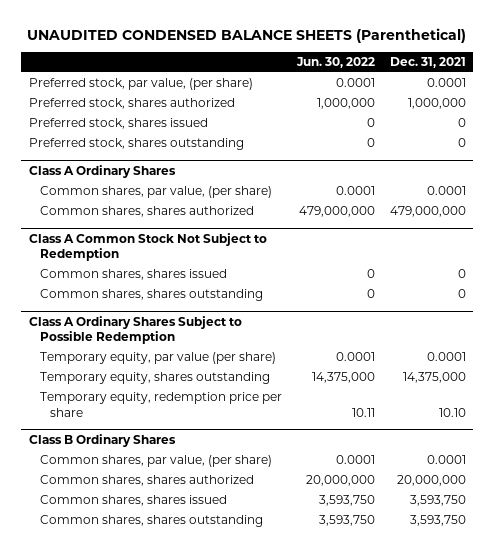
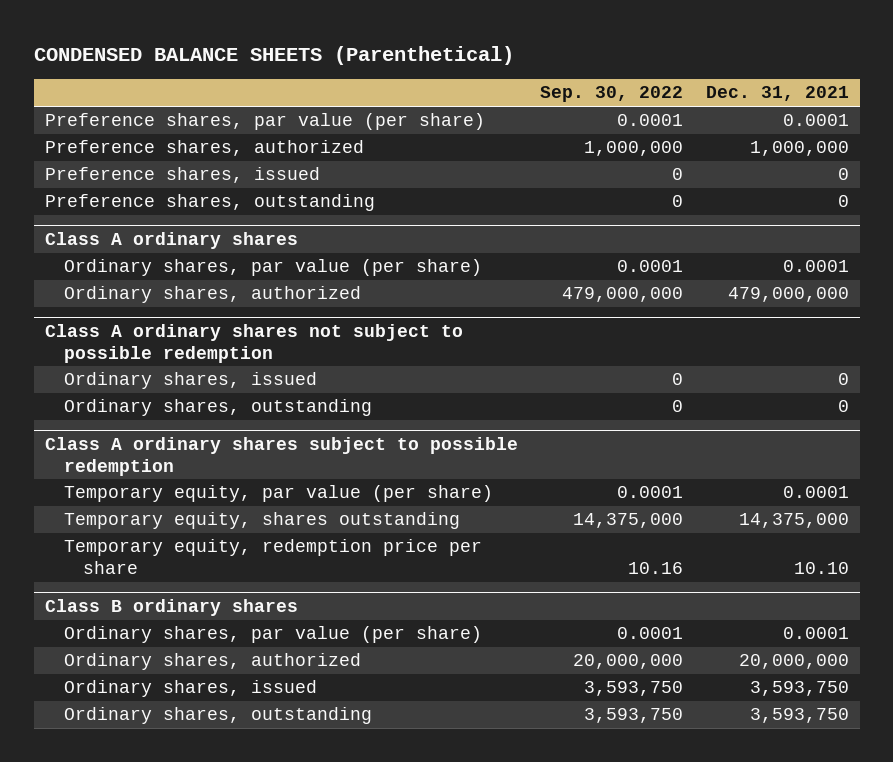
[27,28,467,44] UNAUDITED CONDENSED BALANCE SHEETS (Parenthetical) -> [33,46,514,66] CONDENSED BALANCE SHEETS (Parenthetical)
[295,57,375,69] Jun. 30, 2022 -> none
none -> [540,86,684,103] Sep. 30, 2022
[29,78,254,91] Preferred stock, par value, (per share) -> [44,113,485,131] Preference shares, par value (per share)
[29,98,236,110] Preferred stock, shares authorized -> [44,140,364,157] Preference shares, authorized
[29,118,209,130] Preferred stock, shares issued -> [44,167,320,184] Preference shares, issued
[29,138,245,151] Preferred stock, shares outstanding -> [44,194,375,212] Preference shares, outstanding
[29,164,177,178] Class A Ordinary Shares -> [44,232,298,250] Class A ordinary shares
[39,186,272,199] Common shares, par value, (per share) -> [64,259,483,277] Ordinary shares, par value (per share)
[39,206,254,218] Common shares, shares authorized -> [64,286,362,304] Ordinary shares, authorized
[29,232,268,262] Class A Common Stock Not Subject to Redemption -> [44,324,463,363] Class A ordinary shares not subject to possible redemption
[39,269,227,281] Common shares, shares issued -> [64,372,318,390] Ordinary shares, issued
[39,289,263,302] Common shares, shares outstanding -> [64,399,373,417] Ordinary shares, outstanding
[29,315,243,345] Class A Ordinary Shares Subject to Possible Redemption -> [44,437,518,476] Class A ordinary shares subject to possible redemption
[29,433,177,447] Class B Ordinary Shares -> [44,599,298,617] Class B ordinary shares
[39,455,272,468] Common shares, par value, (per share) -> [64,626,483,644] Ordinary shares, par value (per share)
[39,475,254,487] Common shares, shares authorized -> [64,653,362,671] Ordinary shares, authorized
[39,495,227,507] Common shares, shares issued -> [64,680,318,698] Ordinary shares, issued
[39,515,263,528] Common shares, shares outstanding -> [64,707,373,725] Ordinary shares, outstanding

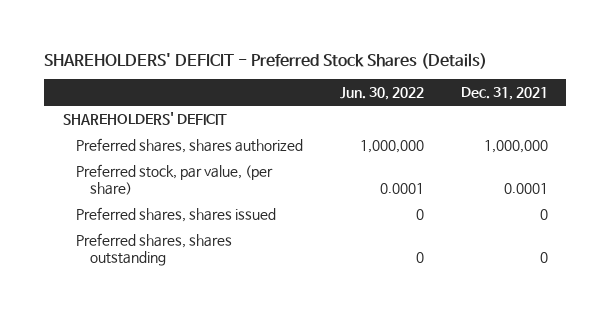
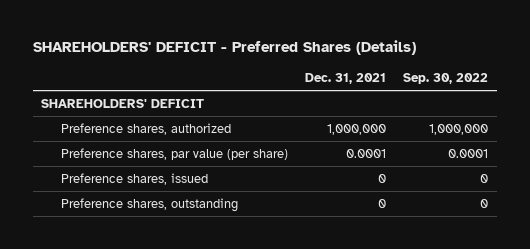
[44,52,488,69] SHAREHOLDERS' DEFICIT - Preferred Stock Shares (Details) -> [32,40,416,56] SHAREHOLDERS' DEFICIT - Preferred Shares (Details)
[339,87,424,101] Jun. 30, 2022 -> none
none -> [403,72,489,84] Sep. 30, 2022
[76,137,304,153] Preferred shares, shares authorized -> [60,122,231,135] Preference shares, authorized
[76,163,274,195] Preferred stock, par value, (per share) -> [60,147,288,160] Preference shares, par value (per share)
[76,206,277,222] Preferred shares, shares issued -> [60,172,208,185] Preference shares, issued
[76,232,233,266] Preferred shares, shares outstanding -> [60,197,238,212] Preference shares, outstanding

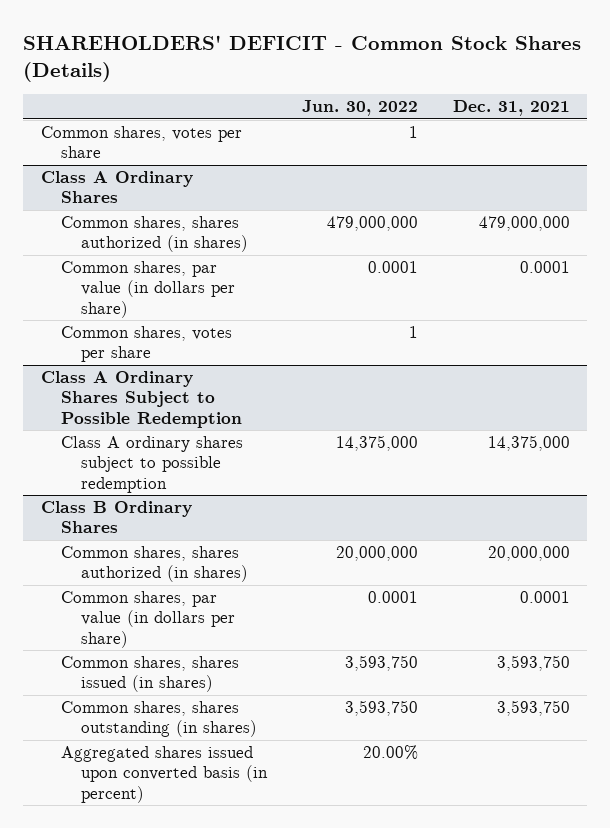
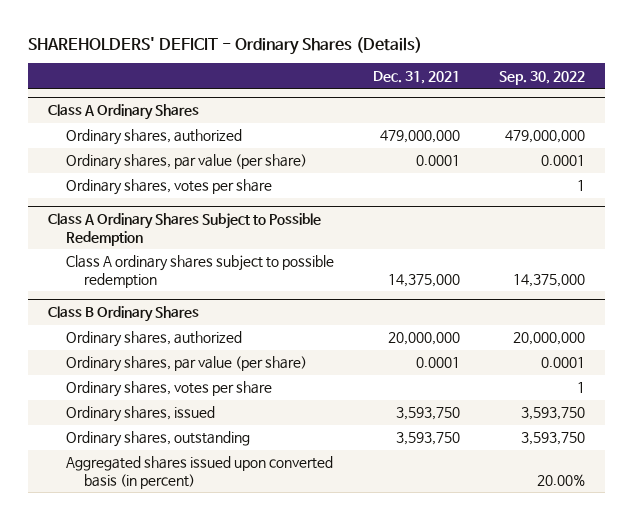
[23,34,582,82] SHAREHOLDERS' DEFICIT - Common Stock Shares (Details) -> [28,36,423,55] SHAREHOLDERS' DEFICIT - Ordinary Shares (Details)
[301,100,418,117] Jun. 30, 2022 -> none
none -> [499,70,586,85] Sep. 30, 2022
[40,126,242,159] Common shares, votes per share -> none
[60,216,248,253] Common shares, shares authorized (in shares) -> [65,129,242,146] Ordinary shares, authorized
[60,261,235,318] Common shares, par value (in dollars per share) -> [65,154,307,171] Ordinary shares, par value (per share)
[60,326,232,363] Common shares, votes per share -> [65,179,272,196] Ordinary shares, votes per share
[60,546,248,583] Common shares, shares authorized (in shares) -> [65,331,242,348] Ordinary shares, authorized
[60,591,235,648] Common shares, par value (in dollars per share) -> [65,356,307,373] Ordinary shares, par value (per share)
none -> [65,381,272,398] Ordinary shares, votes per share
[60,656,239,693] Common shares, shares issued (in shares) -> [65,406,215,423] Ordinary shares, issued
[60,701,257,738] Common shares, shares outstanding (in shares) -> [65,431,250,448] Ordinary shares, outstanding

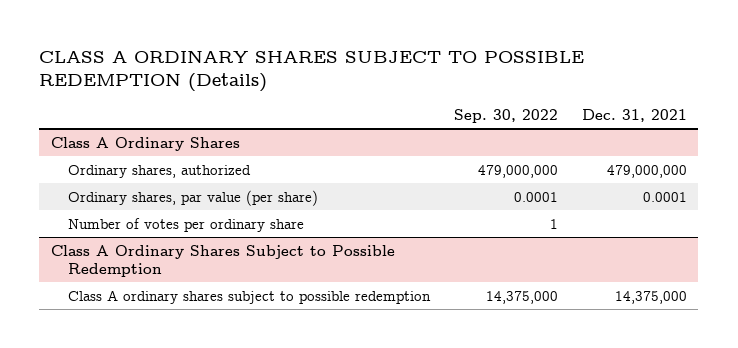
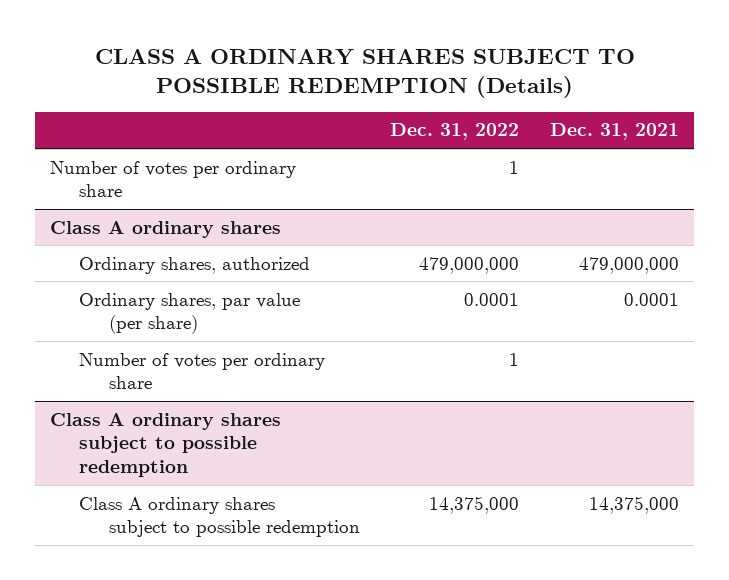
[454,108,559,123] Sep. 30, 2022 -> none
none -> [390,123,520,141] Dec. 31, 2022
none -> [50,160,297,198] Number of votes per ordinary share
[51,136,241,151] Class A Ordinary Shares -> [50,220,282,238] Class A ordinary shares
[51,244,396,277] Class A Ordinary Shares Subject to Possible Redemption -> [50,412,282,477] Class A ordinary shares subject to possible redemption

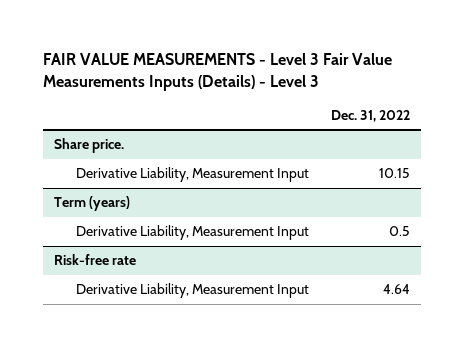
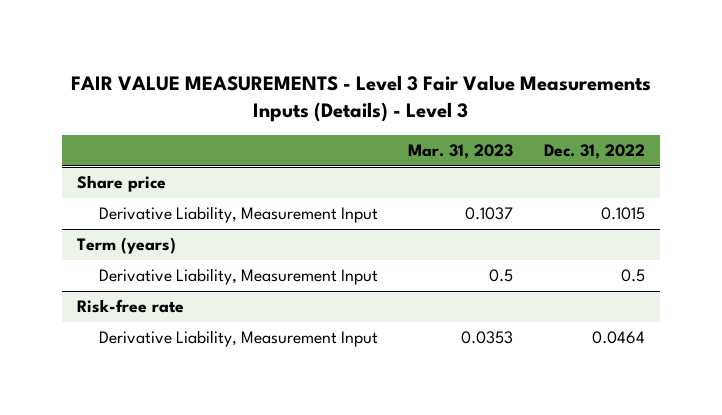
none -> [408,144,514,160] Mar. 31, 2023
[54,138,125,154] Share price. -> [77,175,167,193] Share price
[379,168,411,179] 10.15 -> [600,207,645,221] 0.1015
[383,284,411,295] 4.64 -> [591,331,645,345] 0.0464

